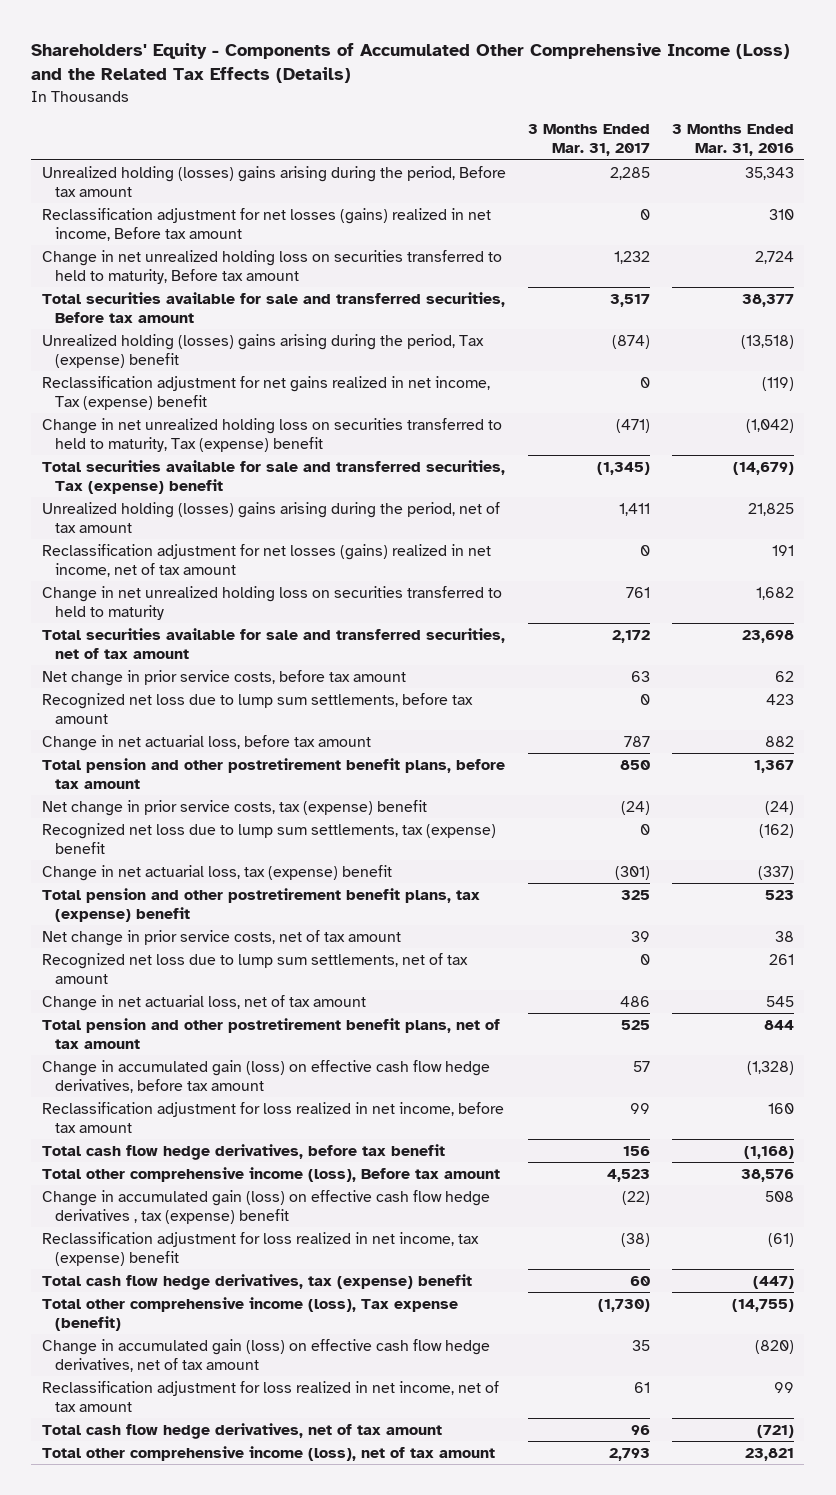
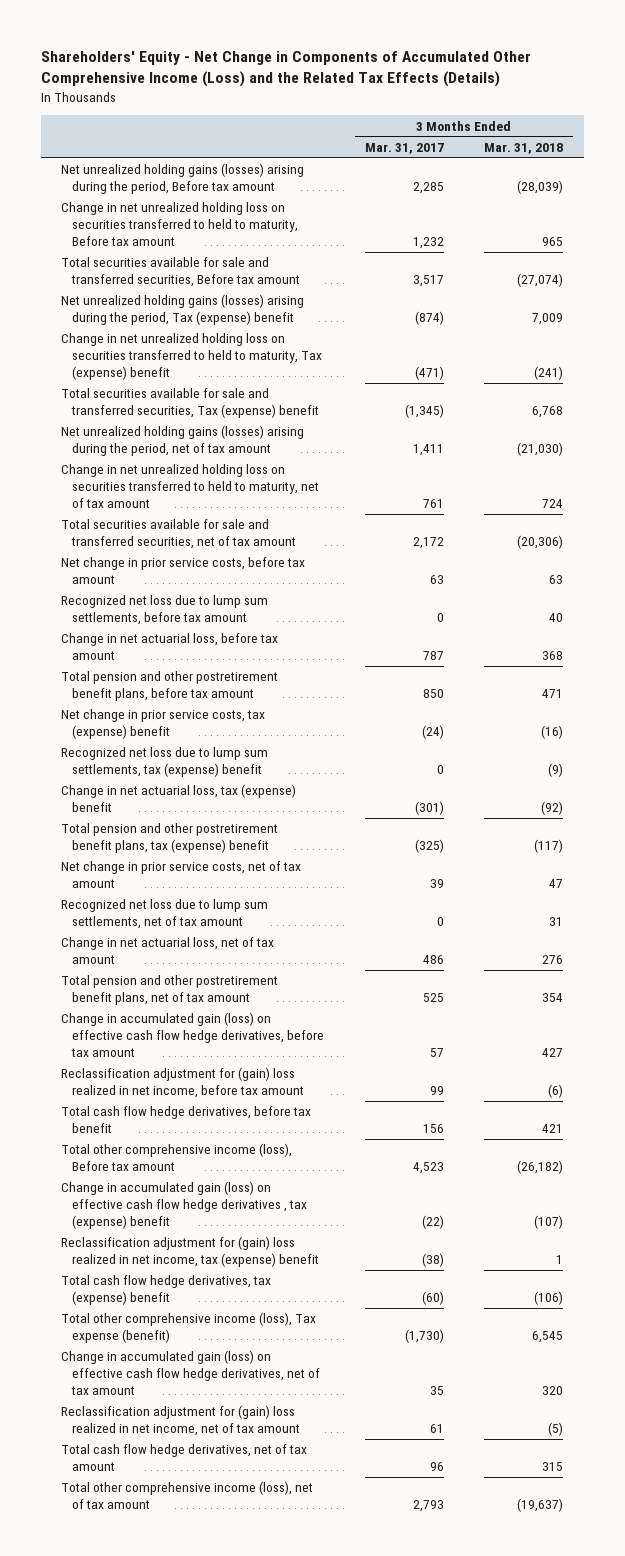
[31,42,791,84] Shareholders' Equity - Components of Accumulated Other Comprehensive Income (Loss) and the Related Tax Effects (Details) -> [40,51,531,88] Shareholders' Equity - Net Change in Components of Accumulated Other Comprehensive Income (Loss) and the Related Tax Effects (Details)
[671,124,794,157] 3 Months Ended Mar. 31, 2016 -> none
none -> [484,142,564,154] Mar. 31, 2018
[42,207,492,241] Reclassification adjustment for net losses (gains) realized in net income, Before tax amount -> none
[42,165,507,197] Unrealized holding (losses) gains arising during the period, Before tax amount -> [61,163,305,195] Net unrealized holding gains (losses) arising during the period, Before tax amount
[42,375,491,410] Reclassification adjustment for net gains realized in net income, Tax (expense) benefit -> none
[42,333,485,368] Unrealized holding (losses) gains arising during the period, Tax (expense) benefit -> [61,294,305,326] Net unrealized holding gains (losses) arising during the period, Tax (expense) benefit
[42,543,492,577] Reclassification adjustment for net losses (gains) realized in net income, net of tax amount -> none
[42,501,501,533] Unrealized holding (losses) gains arising during the period, net of tax amount -> [61,425,305,457] Net unrealized holding gains (losses) arising during the period, net of tax amount
[42,585,503,620] Change in net unrealized holding loss on securities transferred to held to maturity -> [61,464,320,509] Change in net unrealized holding loss on securities transferred to held to maturity, net of tax amount
[620,889,650,900] 325 -> [414,839,444,854] (325)
[42,1101,505,1133] Reclassification adjustment for loss realized in net income, before tax amount -> [61,1067,305,1099] Reclassification adjustment for (gain) loss realized in net income, before tax amount
[42,1231,480,1266] Reclassification adjustment for loss realized in net income, tax (expense) benefit -> [61,1236,320,1268] Reclassification adjustment for (gain) loss realized in net income, tax (expense) benefit
[629,1275,650,1286] 60 -> [421,1291,444,1306] (60)
[42,1380,500,1412] Reclassification adjustment for loss realized in net income, net of tax amount -> [61,1405,301,1437] Reclassification adjustment for (gain) loss realized in net income, net of tax amount

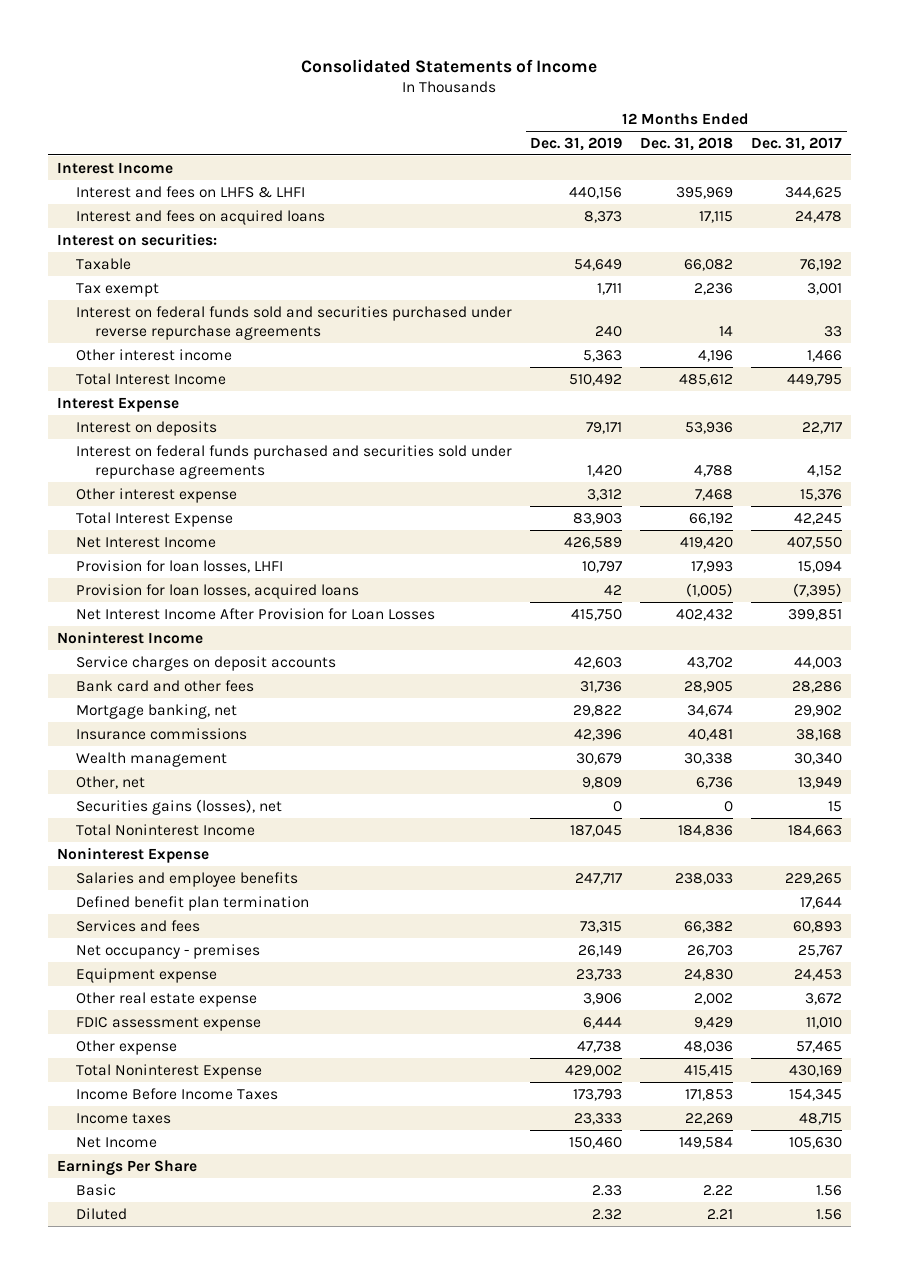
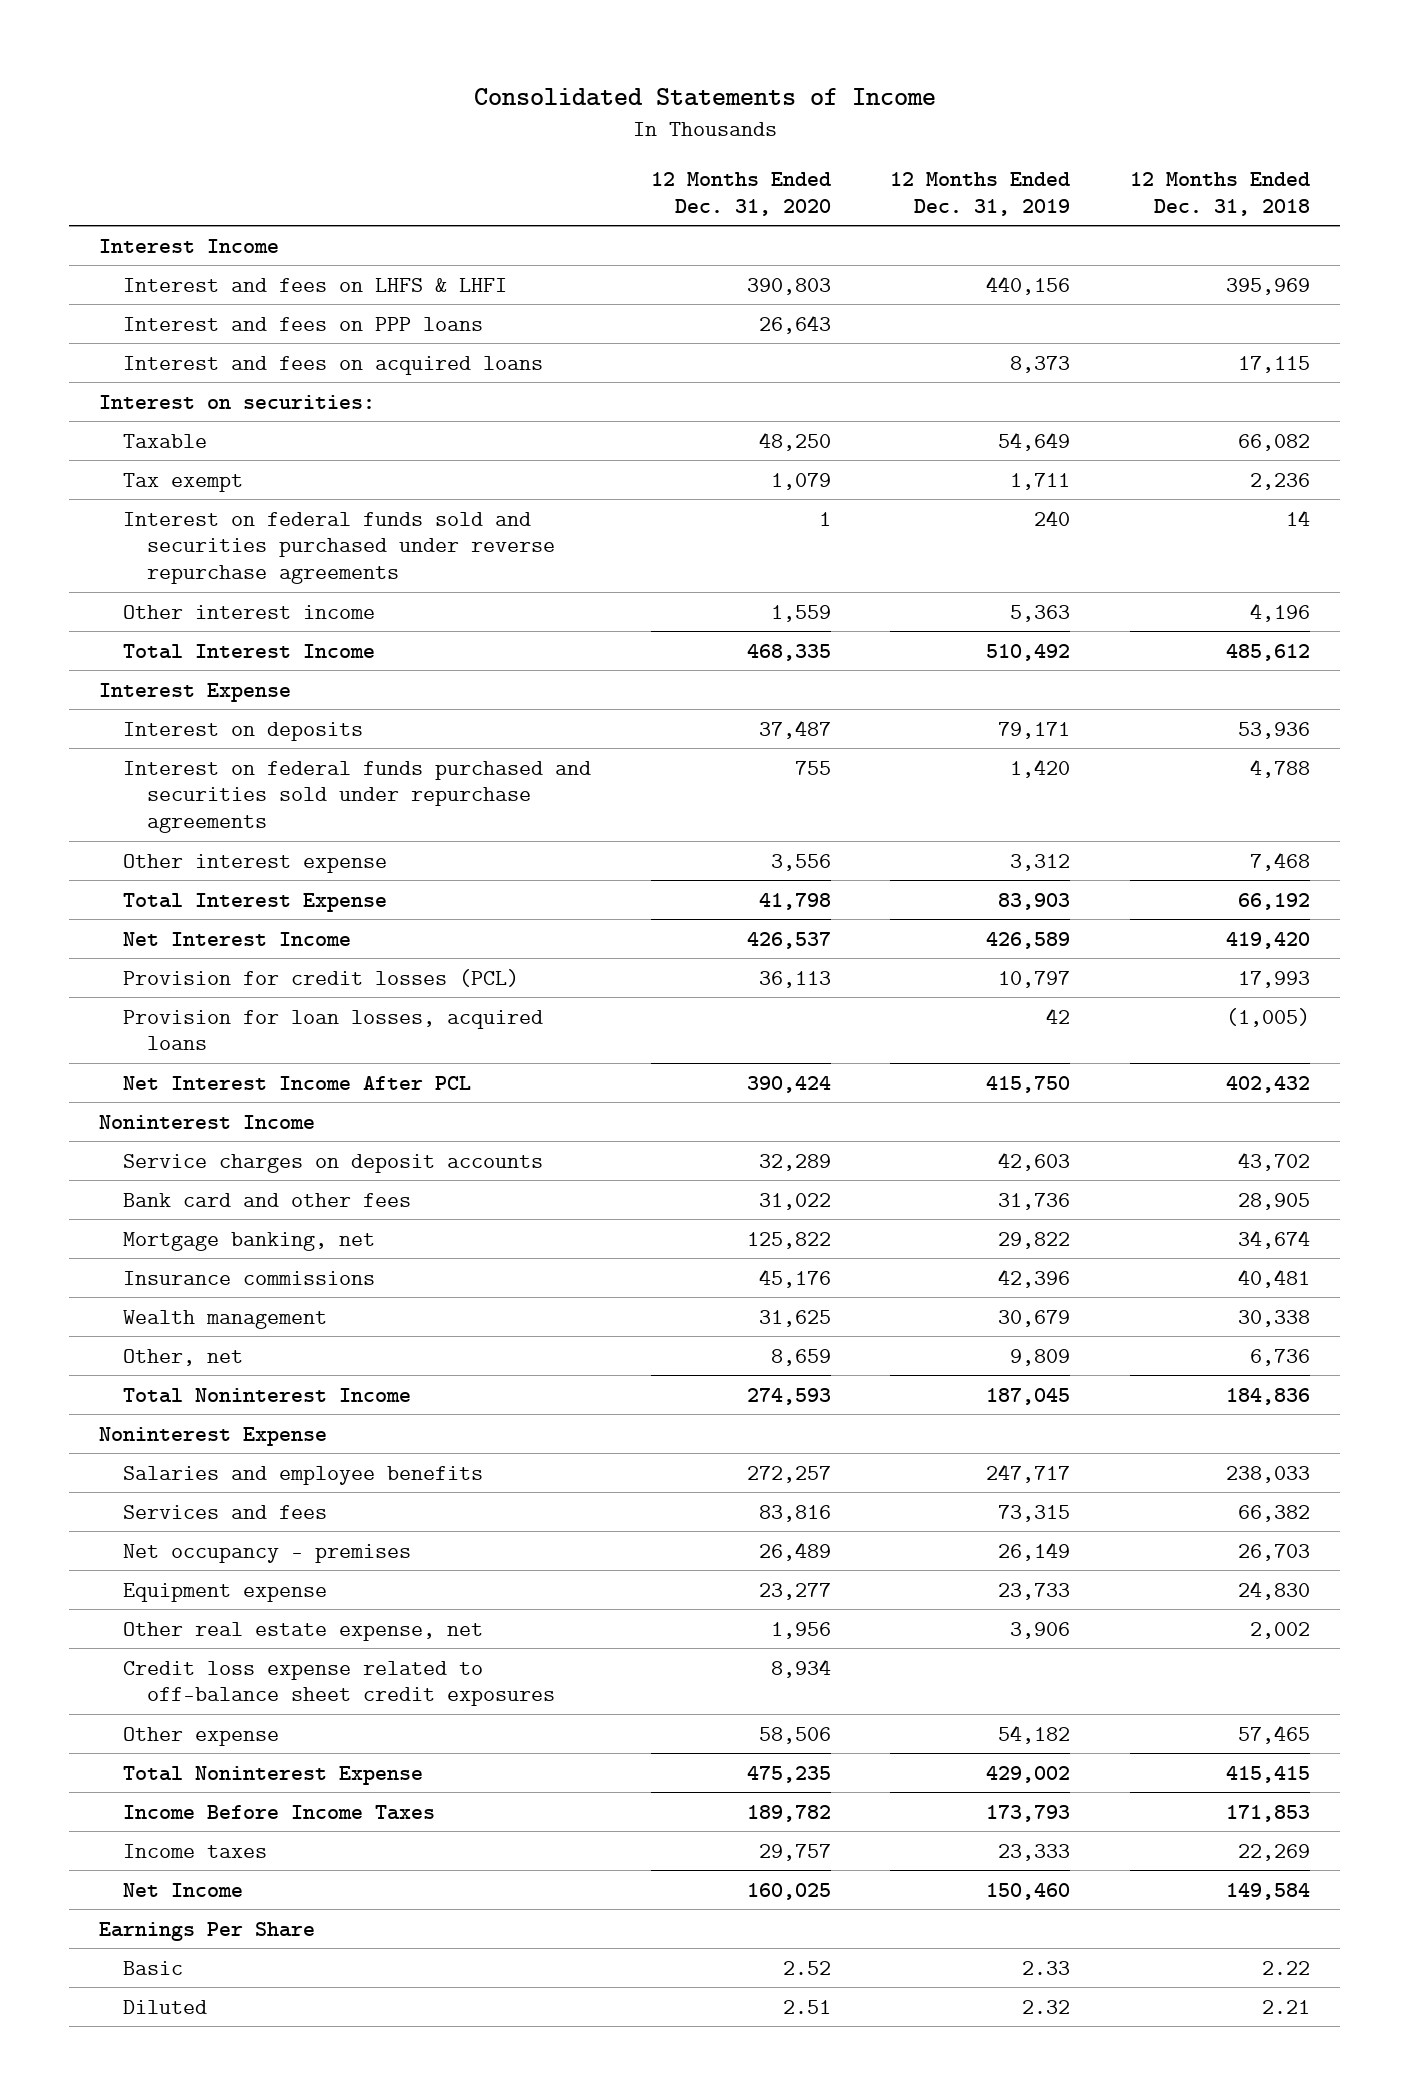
[751,136,843,151] Dec. 31, 2017 -> none
none -> [650,171,831,216] 12 Months Ended Dec. 31, 2020
none -> [123,316,484,331] Interest and fees on PPP loans
[76,559,284,573] Provision for loan losses, LHFI -> [123,968,520,987] Provision for credit losses (PCL)
[76,607,436,620] Net Interest Income After Provision for Loan Losses -> [123,1075,472,1090] Net Interest Income After PCL
[76,798,283,815] Securities gains (losses), net -> none
[76,895,310,911] Defined benefit plan termination -> none
[76,1016,262,1031] FDIC assessment expense -> none
[76,991,258,1007] Other real estate expense -> [123,1621,484,1641] Other real estate expense, net
none -> [123,1660,556,1707] Credit loss expense related to off-balance sheet credit exposures
[577,1040,623,1053] 47,738 -> [998,1724,1071,1744] 54,182
[684,1040,734,1053] 48,036 -> [1237,1724,1310,1744] 57,465

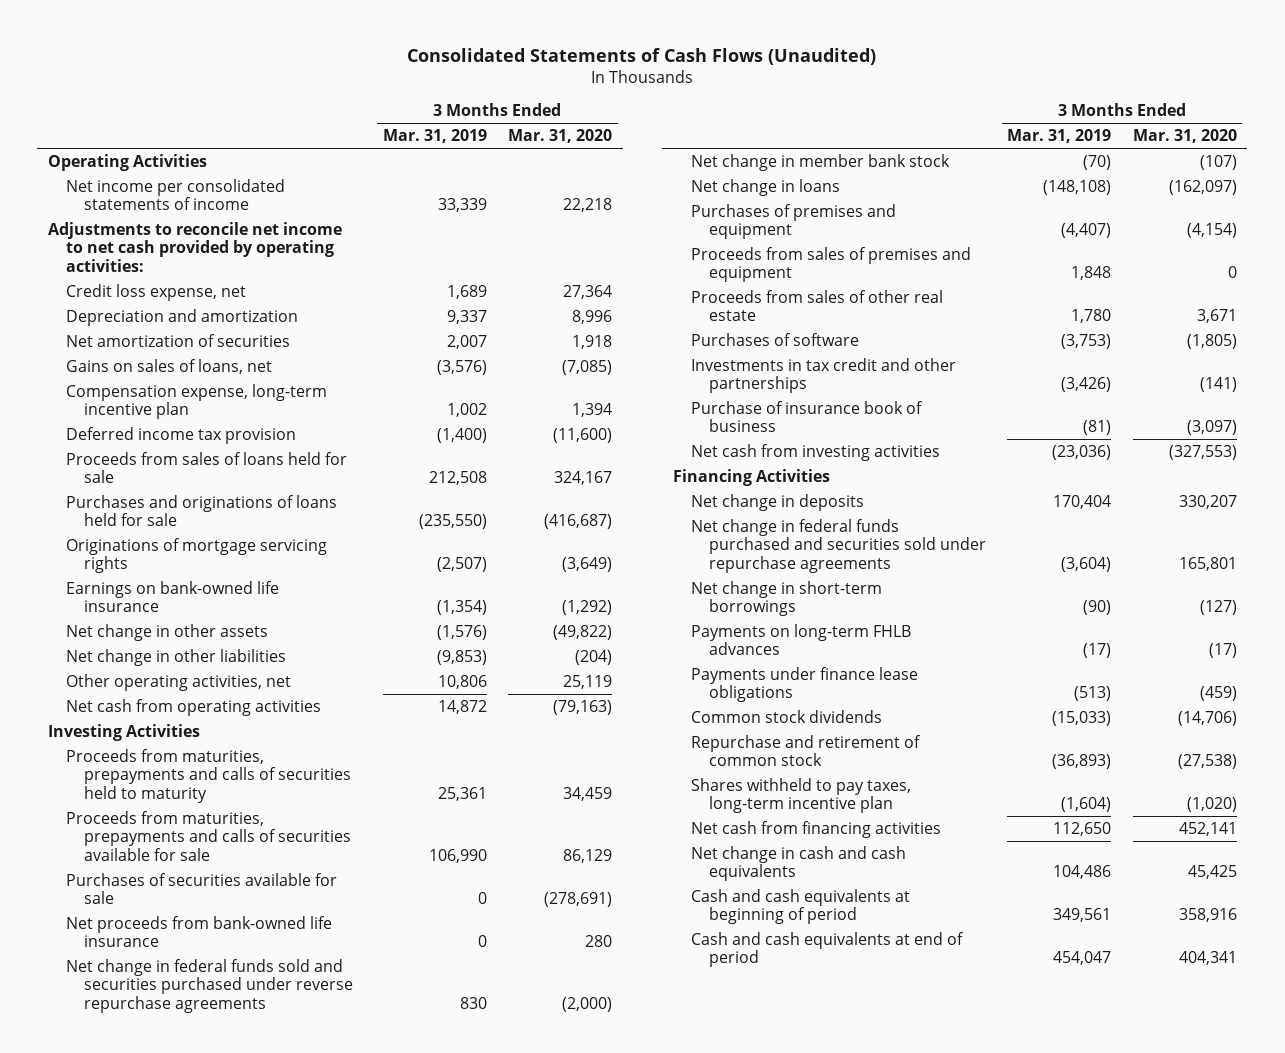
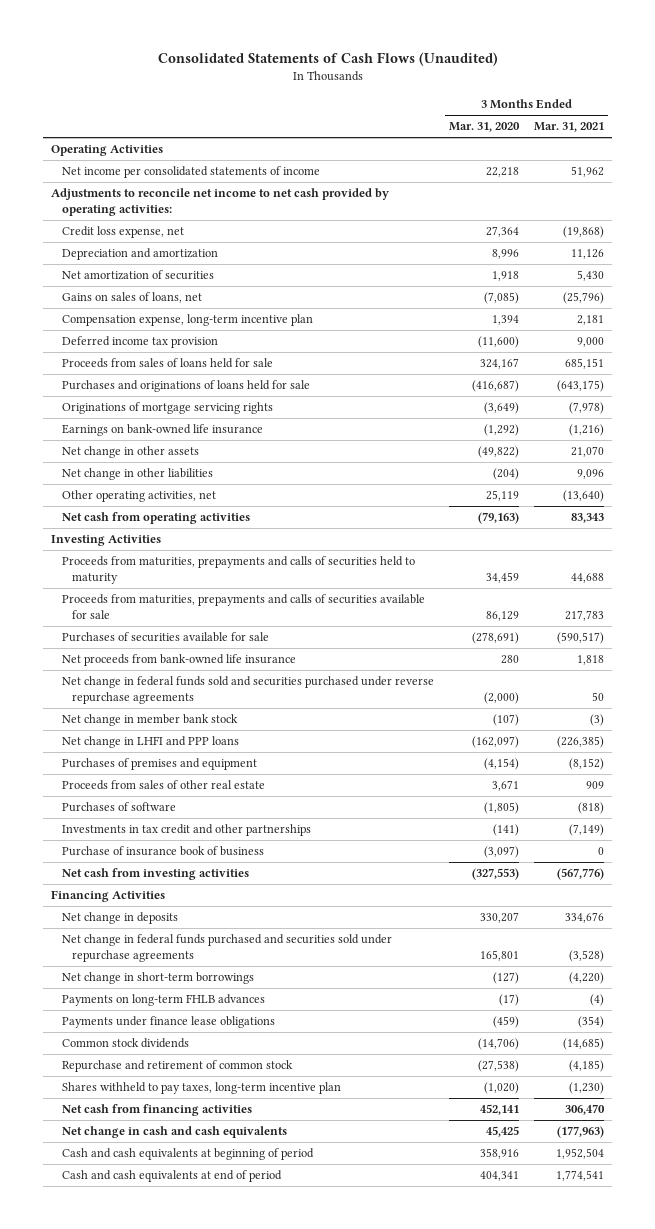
[382,129,487,144] Mar. 31, 2019 -> none
none -> [534,122,605,133] Mar. 31, 2021
[690,179,840,197] Net change in loans -> [61,736,239,749] Net change in LHFI and PPP loans
[690,247,971,283] Proceeds from sales of premises and equipment -> none

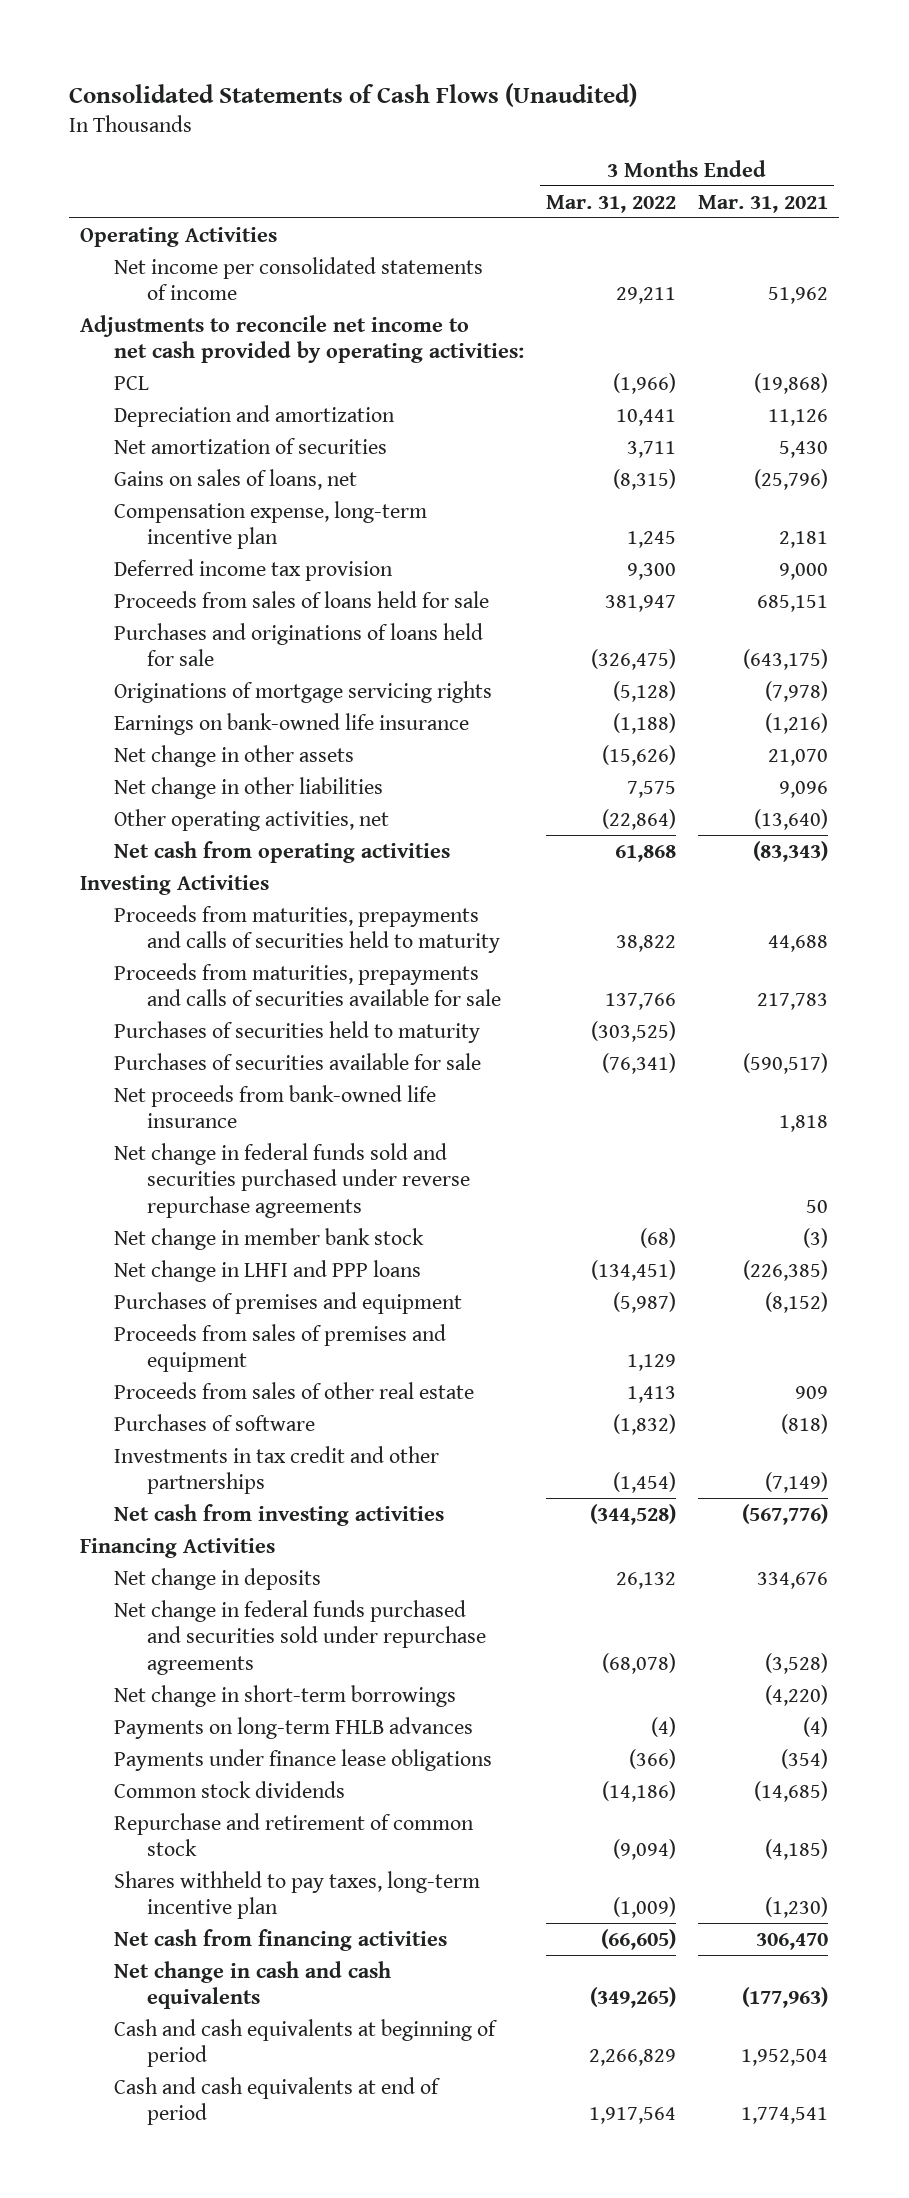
[448,122,520,133] Mar. 31, 2020 -> none
none -> [546,194,677,213] Mar. 31, 2022
[61,226,184,239] Credit loss expense, net -> [113,375,149,390] PCL
[571,513,605,524] 83,343 -> [753,840,829,862] (83,343)
none -> [113,1020,480,1043] Purchases of securities held to maturity
none -> [113,1323,446,1373] Proceeds from sales of premises and equipment
[61,846,264,857] Purchase of insurance book of business -> none

